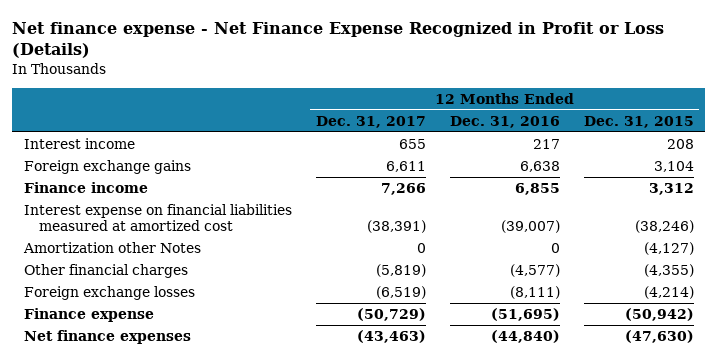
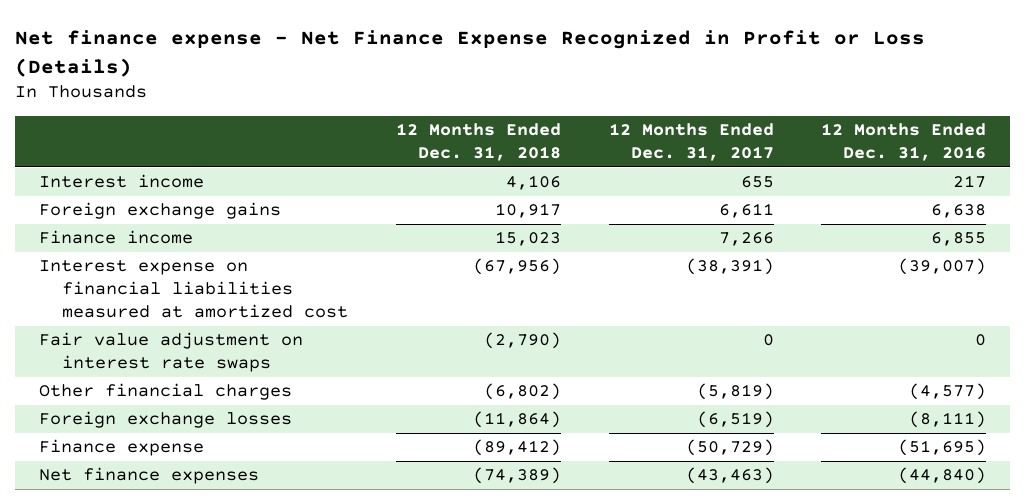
[583,115,694,128] Dec. 31, 2015 -> none
none -> [395,123,561,162] 12 Months Ended Dec. 31, 2018
[23,241,202,253] Amortization other Notes -> [39,332,304,373] Fair value adjustment on interest rate swaps

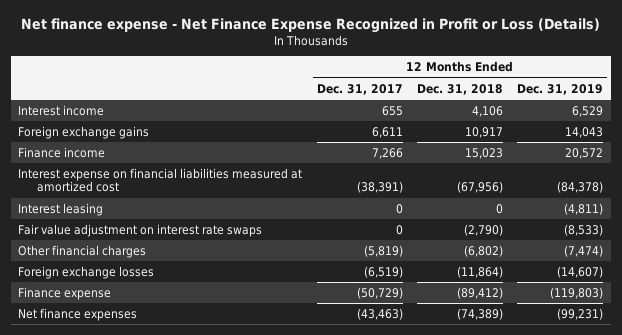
[821,123,987,162] 12 Months Ended Dec. 31, 2016 -> none
none -> [517,83,604,95] Dec. 31, 2019
none -> [18,202,104,216] Interest leasing

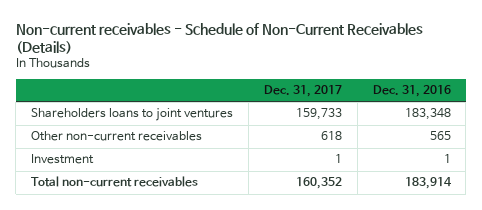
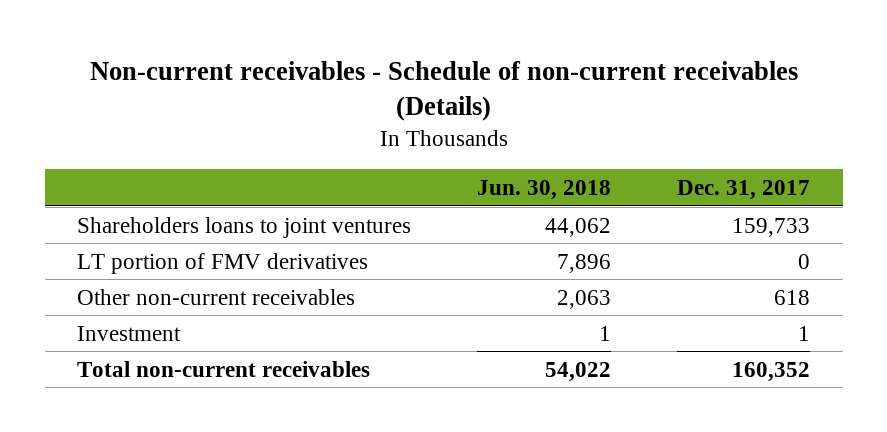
[15,22,423,54] Non-current receivables - Schedule of Non-Current Receivables (Details) -> [89,60,798,122] Non-current receivables - Schedule of non-current receivables (Details)
[372,85,451,98] Dec. 31, 2016 -> none
none -> [477,179,612,200] Jun. 30, 2018
none -> [77,252,369,274] LT portion of FMV derivatives

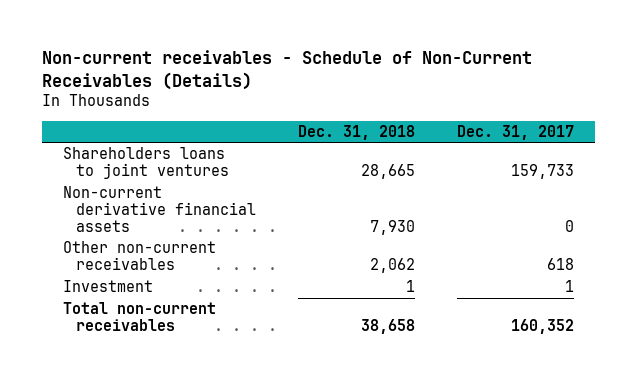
[89,60,798,122] Non-current receivables - Schedule of non-current receivables (Details) -> [41,50,532,90] Non-current receivables - Schedule of Non-Current Receivables (Details)
[477,179,612,200] Jun. 30, 2018 -> none
none -> [297,124,415,140] Dec. 31, 2018
[77,252,369,274] LT portion of FMV derivatives -> [62,186,257,232] Non-current derivative financial assets

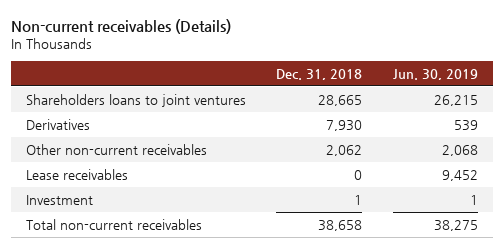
[41,50,532,90] Non-current receivables - Schedule of Non-Current Receivables (Details) -> [10,18,231,34] Non-current receivables (Details)
[456,124,574,140] Dec. 31, 2017 -> none
none -> [392,68,478,80] Jun. 30, 2019
[62,186,257,232] Non-current derivative financial assets -> [26,118,91,130] Derivatives
none -> [26,168,129,180] Lease receivables

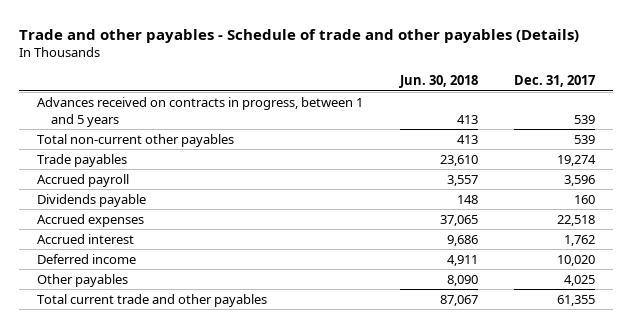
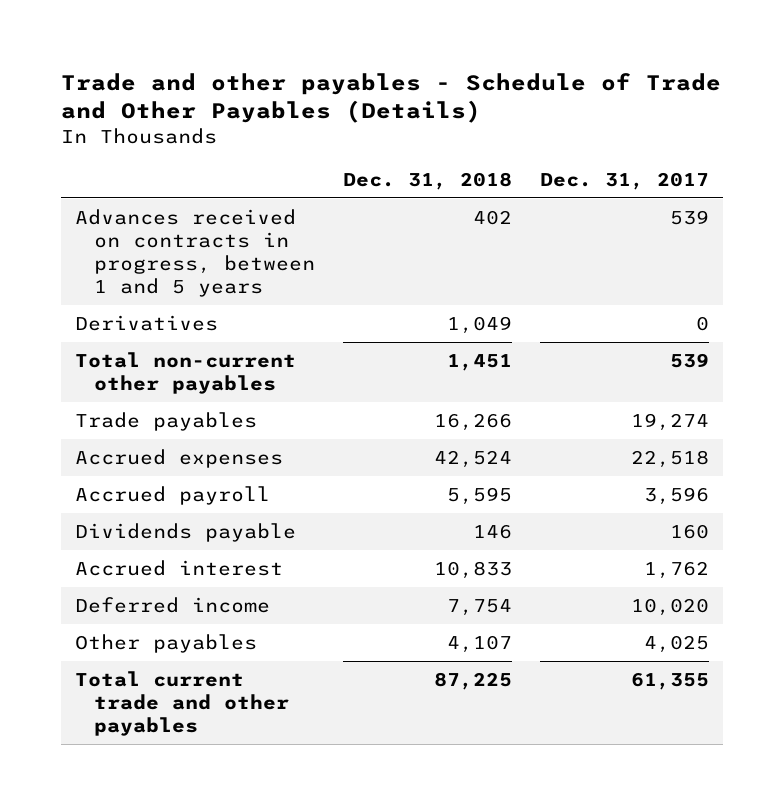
[19,28,580,43] Trade and other payables - Schedule of trade and other payables (Details) -> [61,72,722,123] Trade and other payables - Schedule of Trade and Other Payables (Details)
[398,75,478,89] Jun. 30, 2018 -> none
none -> [343,171,513,190] Dec. 31, 2018
none -> [75,314,219,331] Derivatives
[37,213,145,227] Accrued expenses -> [75,448,284,468] Accrued expenses

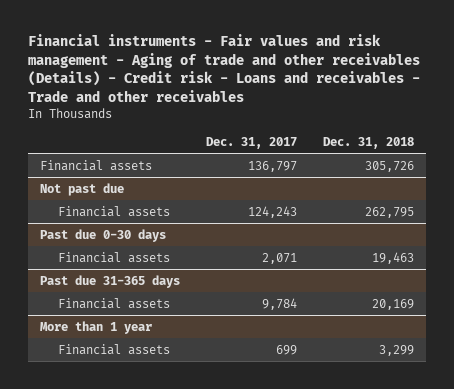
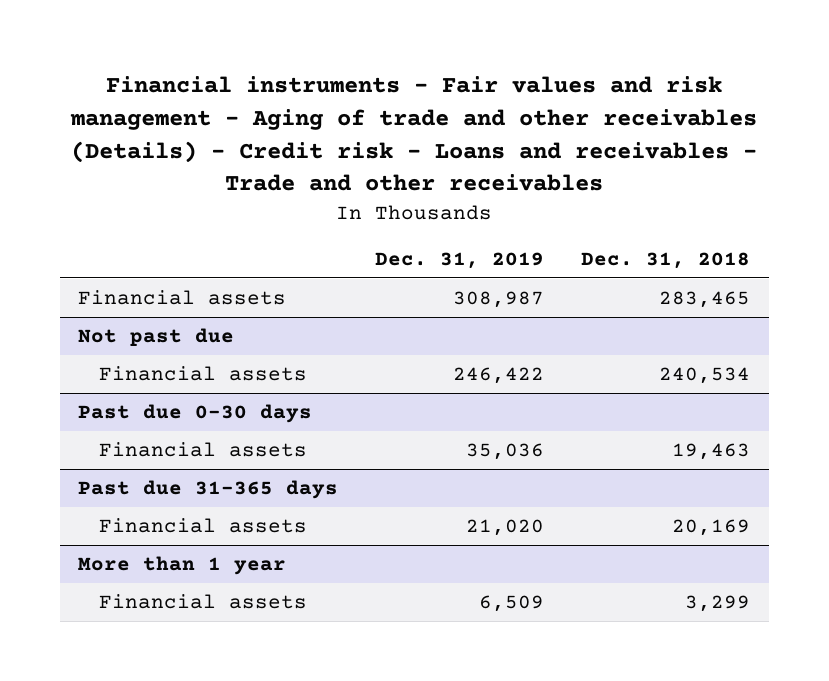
[206,136,298,149] Dec. 31, 2017 -> none
none -> [375,251,545,269] Dec. 31, 2019
[364,160,414,172] 305,726 -> [659,291,751,309] 283,465
[364,206,414,218] 262,795 -> [659,367,751,385] 240,534

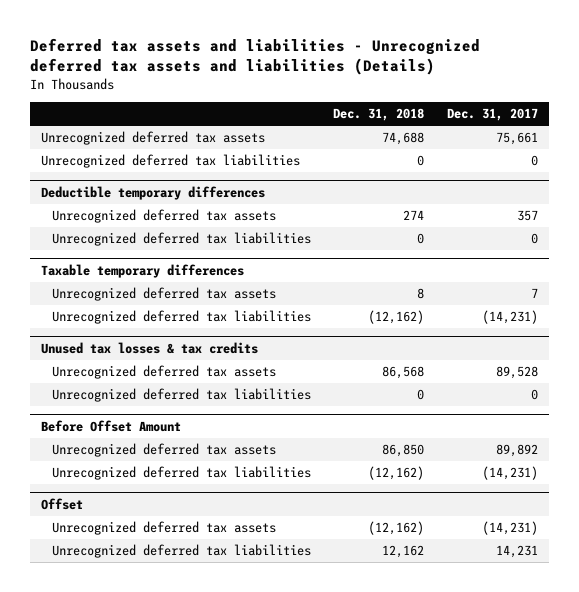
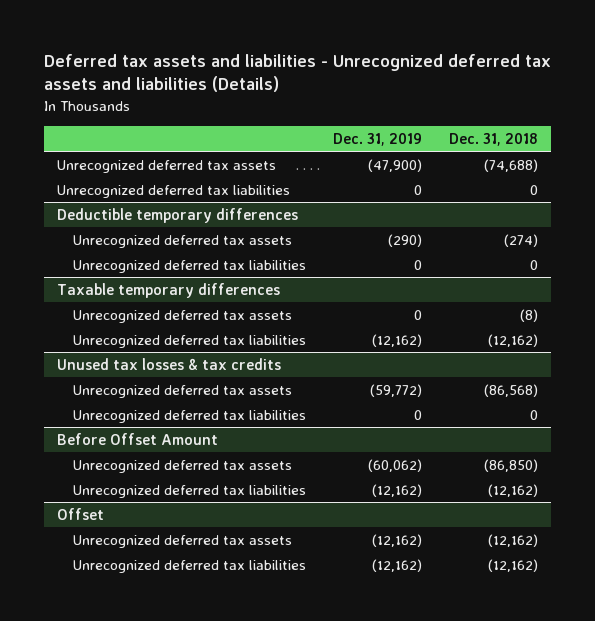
[446,107,538,121] Dec. 31, 2017 -> none
none -> [333,132,423,146] Dec. 31, 2019
[382,132,425,146] 74,688 -> [483,158,538,172] (74,688)
[403,210,425,221] 274 -> [503,233,538,247] (274)
[417,288,425,300] 8 -> [519,308,538,322] (8)
[382,366,425,380] 86,568 -> [483,383,538,397] (86,568)
[382,444,425,458] 86,850 -> [483,458,538,472] (86,850)
[382,545,425,559] 12,162 -> [487,558,538,572] (12,162)

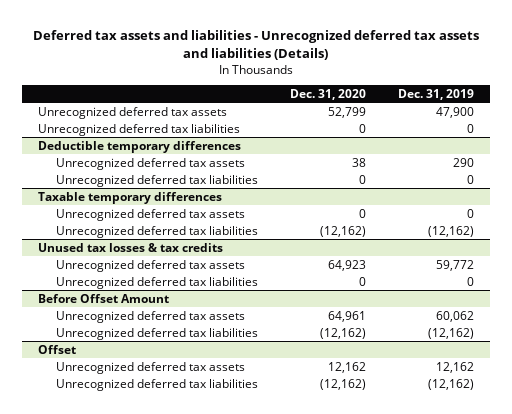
[448,132,538,146] Dec. 31, 2018 -> none
none -> [289,88,366,100] Dec. 31, 2020
[368,158,423,172] (47,900) -> [435,106,474,118] 47,900
[388,233,423,247] (290) -> [452,157,474,167] 290
[370,383,423,397] (59,772) -> [435,259,474,271] 59,772
[368,458,423,472] (60,062) -> [435,310,474,322] 60,062
[372,533,423,547] (12,162) -> [435,361,474,373] 12,162

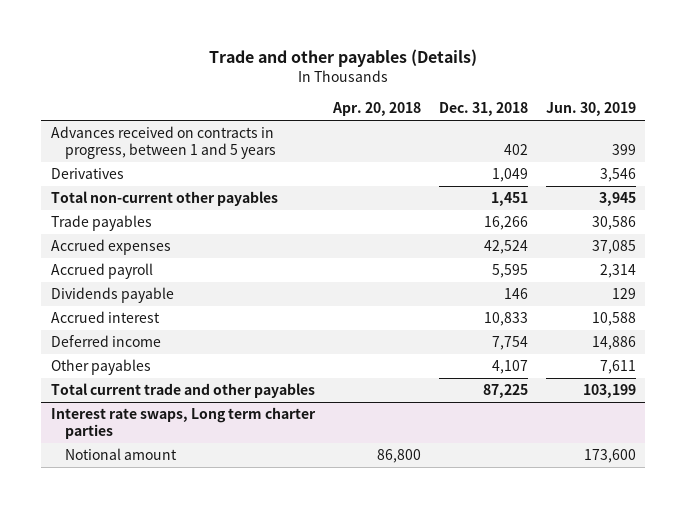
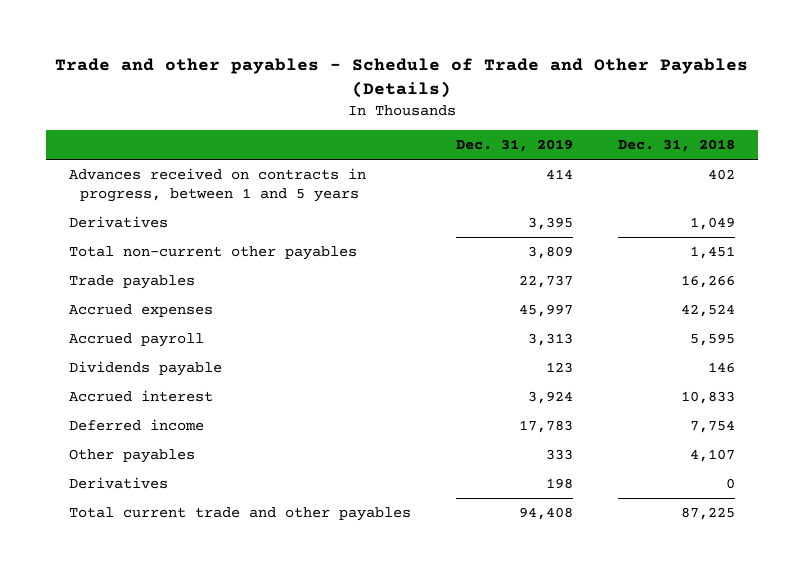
[209,49,478,68] Trade and other payables (Details) -> [54,58,748,99] Trade and other payables - Schedule of Trade and Other Payables (Details)
[331,102,421,117] Apr. 20, 2018 -> none
[546,102,637,117] Jun. 30, 2019 -> none
none -> [455,139,573,153] Dec. 31, 2019
none -> [68,477,168,490] Derivatives
[50,407,316,439] Interest rate swaps, Long term charter parties -> none
[64,448,177,461] Notional amount -> none

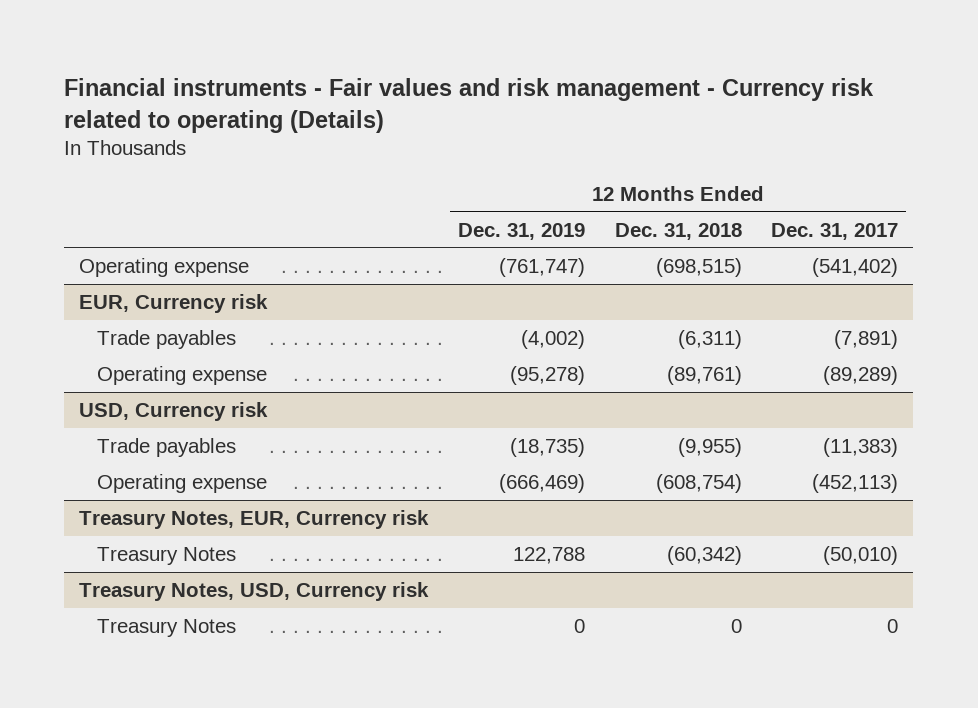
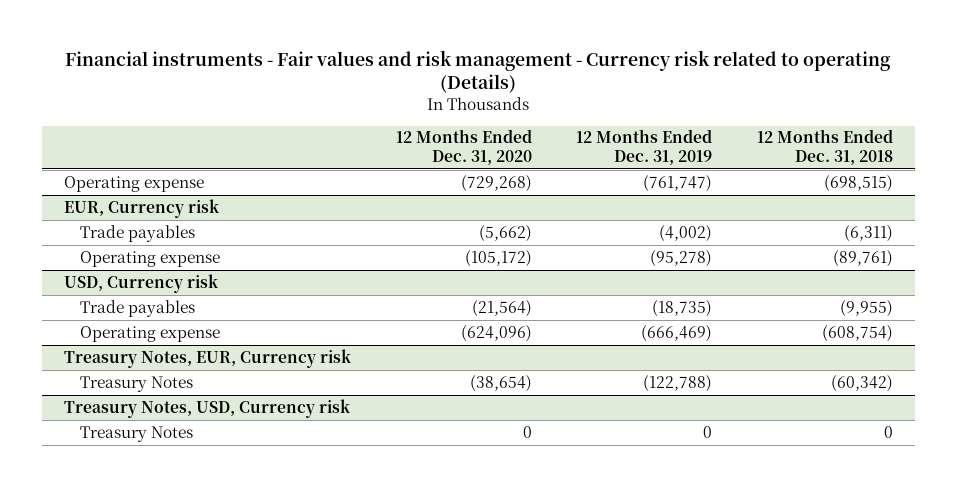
[771,222,899,240] Dec. 31, 2017 -> none
none -> [395,129,532,166] 12 Months Ended Dec. 31, 2020
[512,546,585,564] 122,788 -> [643,374,713,392] (122,788)

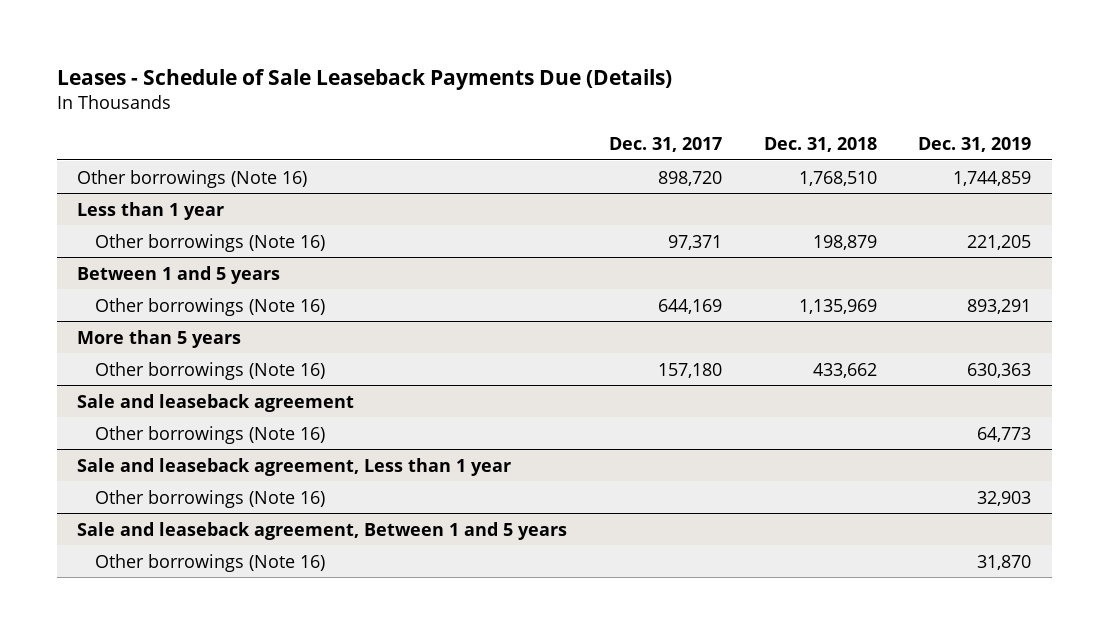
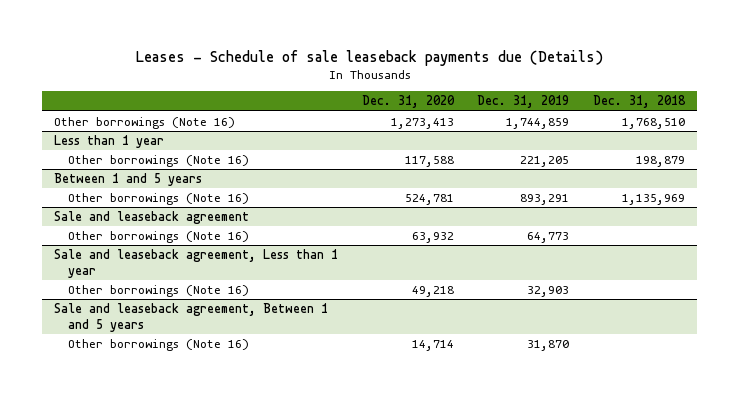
[56,68,672,90] Leases - Schedule of Sale Leaseback Payments Due (Details) -> [135,49,603,66] Leases - Schedule of sale leaseback payments due (Details)
[609,137,723,153] Dec. 31, 2017 -> none
none -> [361,95,455,109] Dec. 31, 2020
[77,329,242,348] More than 5 years -> none
[94,361,325,380] Other borrowings (Note 16) -> none

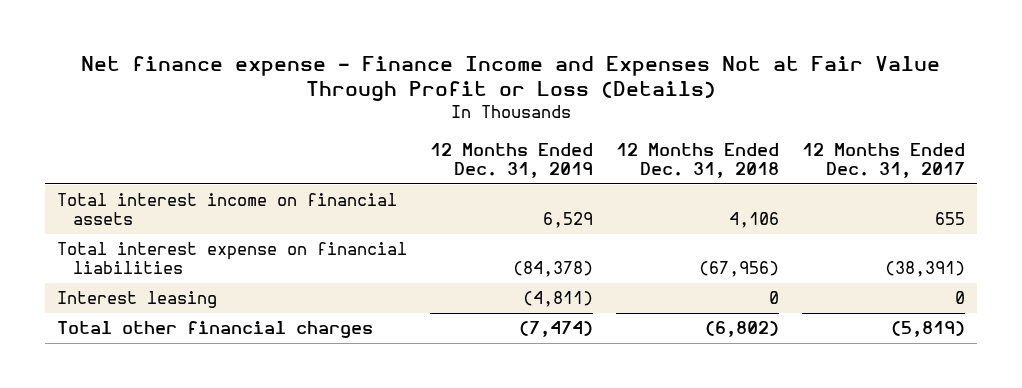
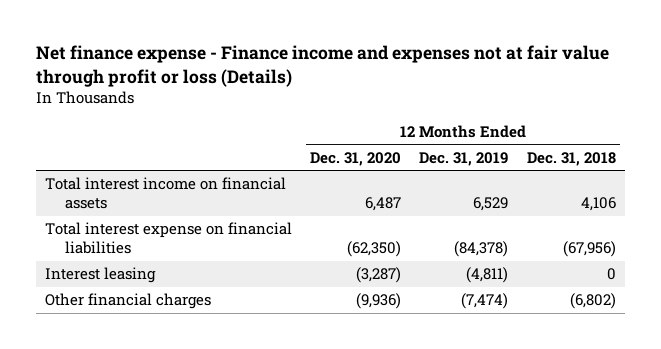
[80,55,940,102] Net finance expense - Finance Income and Expenses Not at Fair Value Through Profit or Loss (Details) -> [35,45,609,87] Net finance expense - Finance income and expenses not at fair value through profit or loss (Details)
[801,142,965,179] 12 Months Ended Dec. 31, 2017 -> none
none -> [310,151,402,166] Dec. 31, 2020
[56,321,373,339] Total other financial charges -> [44,293,211,310] Other financial charges

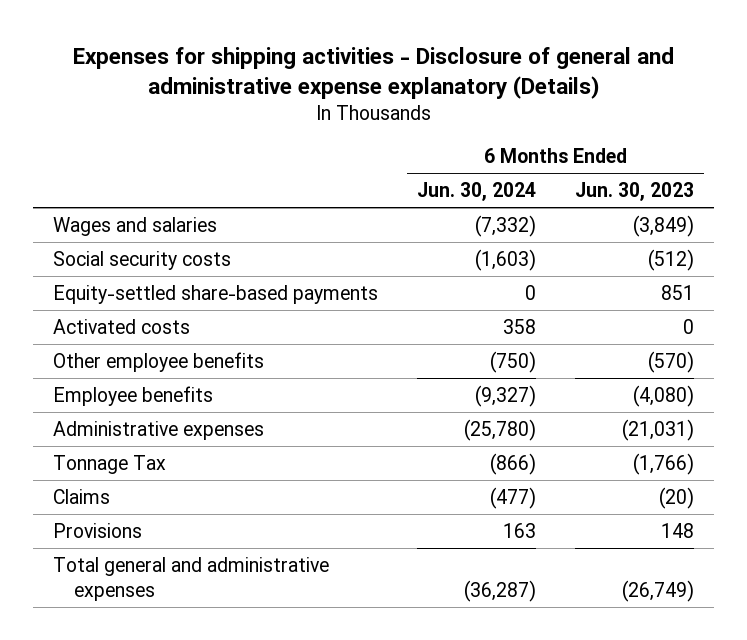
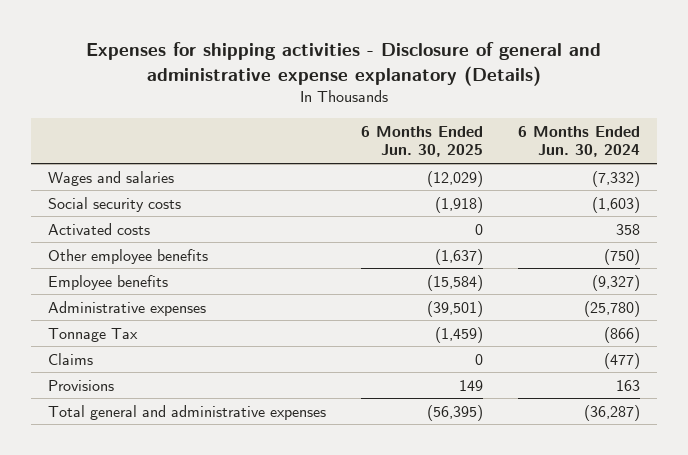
[575,181,695,201] Jun. 30, 2023 -> none
none -> [361,125,484,158] 6 Months Ended Jun. 30, 2025
[52,284,378,304] Equity-settled share-based payments -> none

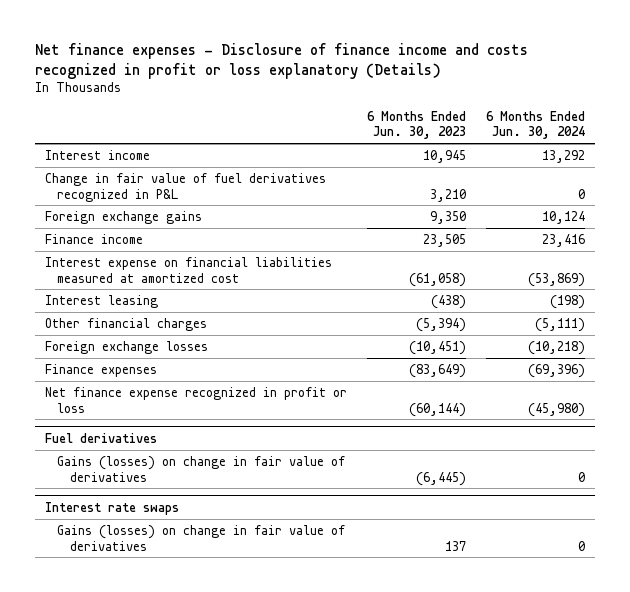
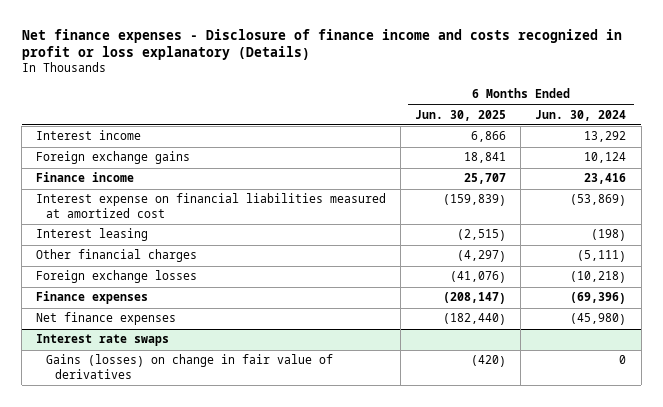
[366,110,466,140] 6 Months Ended Jun. 30, 2023 -> none
none -> [415,109,507,121] Jun. 30, 2025
[44,172,326,202] Change in fair value of fuel derivatives recognized in P&L -> none
[44,432,157,443] Fuel derivatives -> none
[57,455,346,482] Gains (losses) on change in fair value of derivatives -> none
[44,386,347,413] Net finance expense recognized in profit or loss -> [36,312,177,326] Net finance expenses

